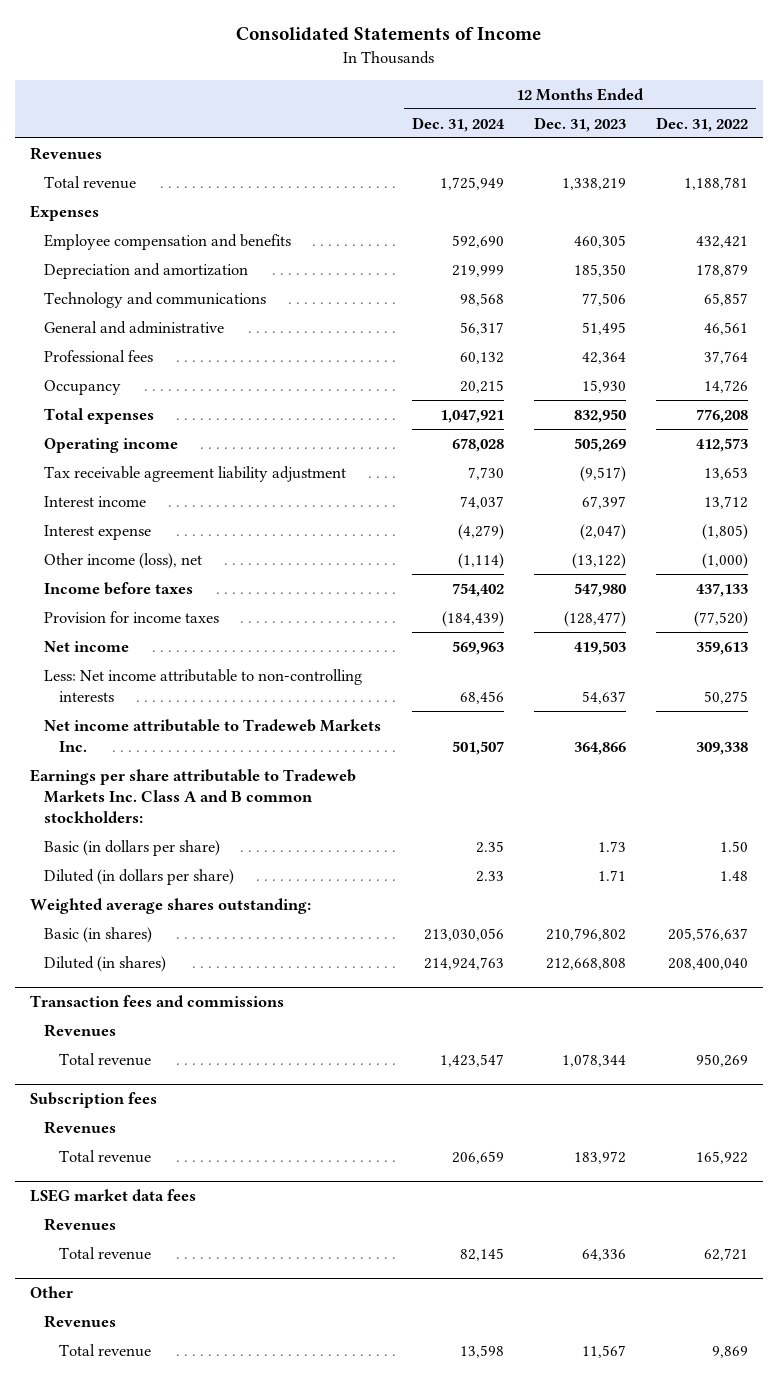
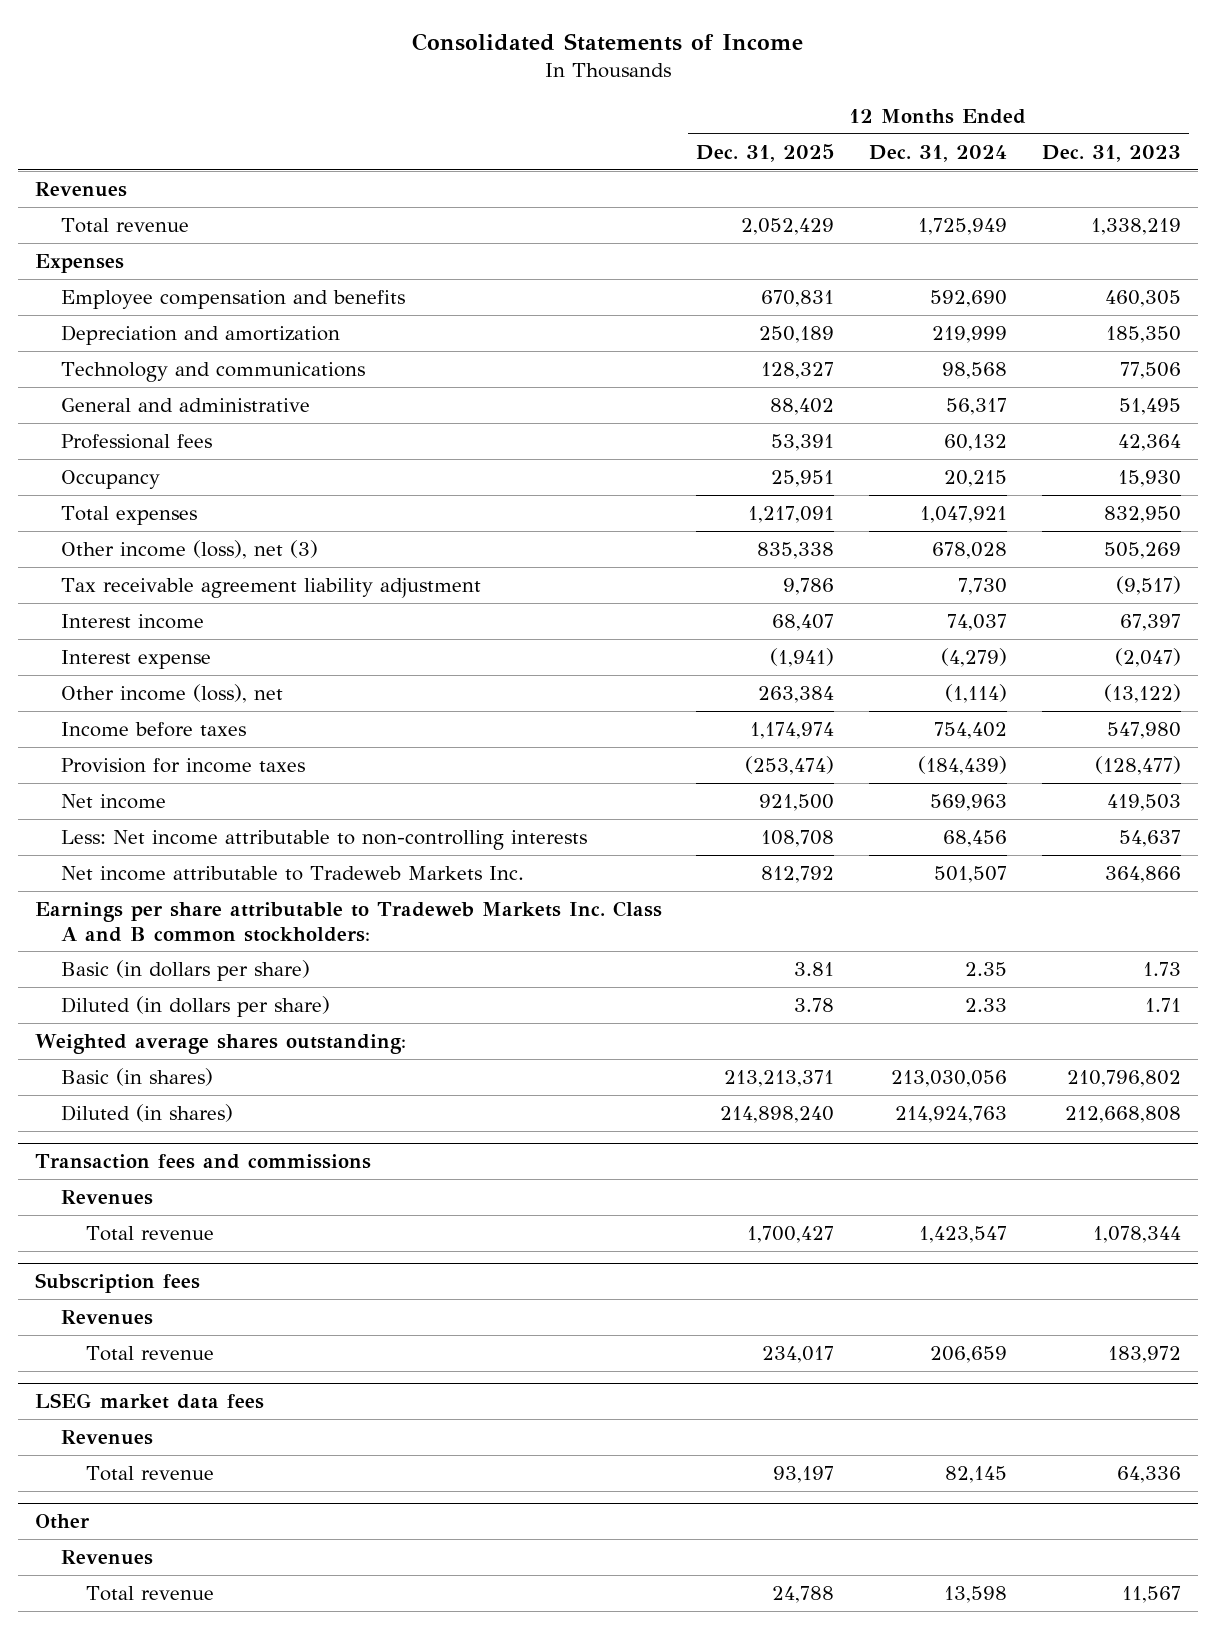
[655,116,748,132] Dec. 31, 2022 -> none
none -> [696,143,835,162] Dec. 31, 2025
[44,437,179,453] Operating income -> [60,540,318,560] Other income (loss), net (3)

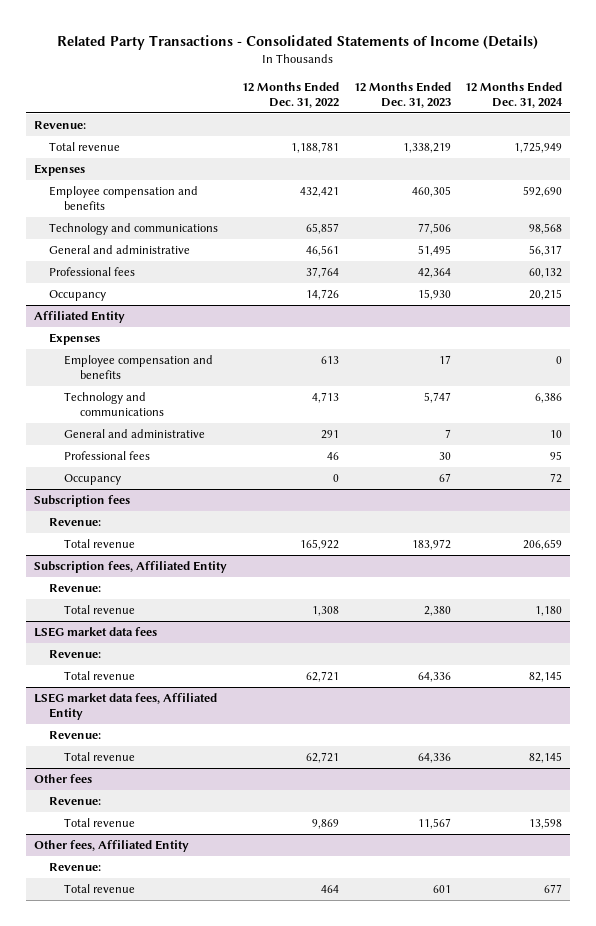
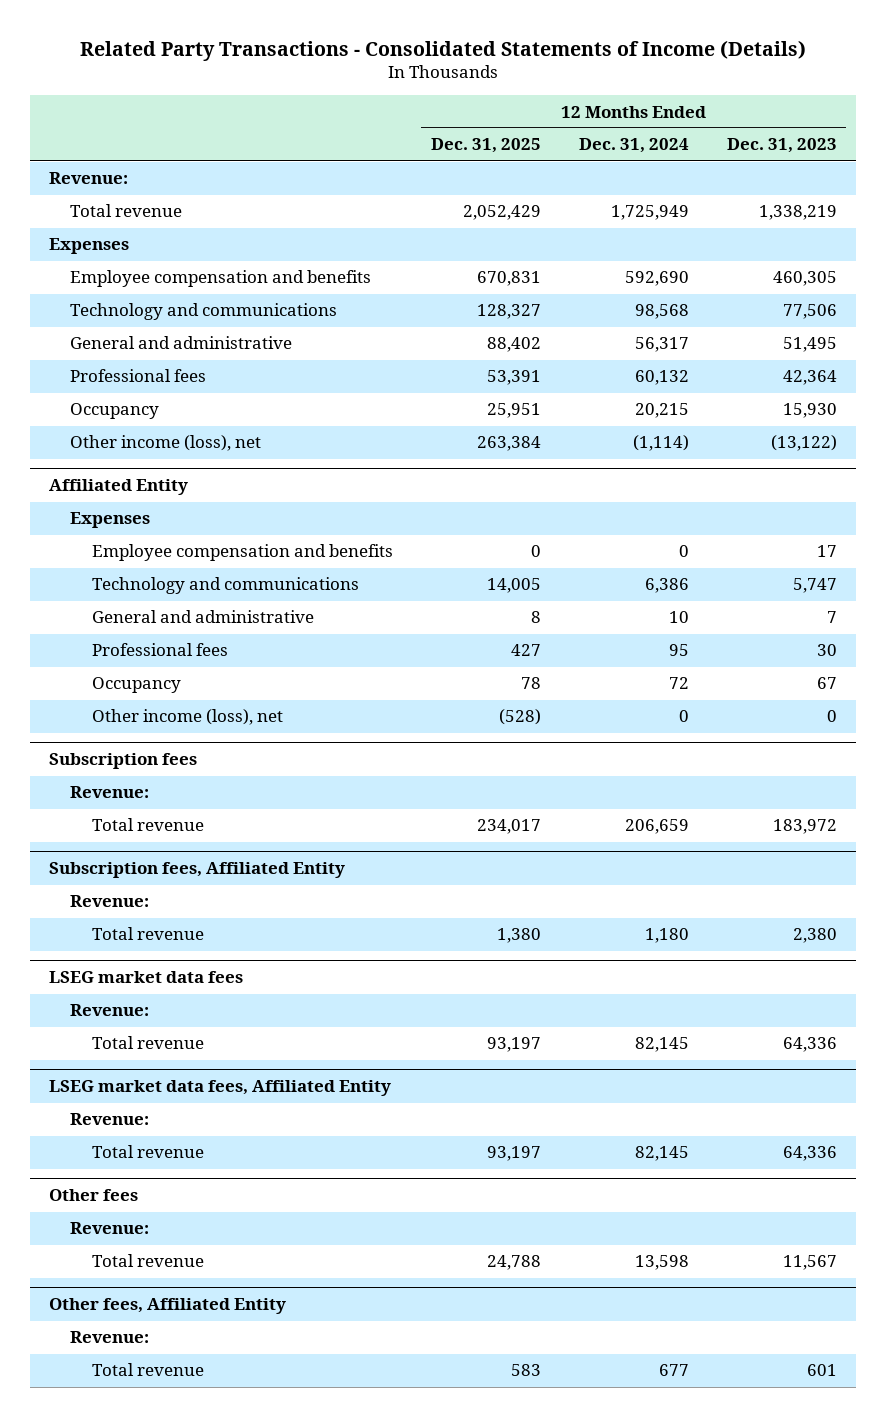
[241,81,339,108] 12 Months Ended Dec. 31, 2022 -> none
none -> [430,138,541,154] Dec. 31, 2025
none -> [70,435,262,452] Other income (loss), net
none -> [91,709,283,726] Other income (loss), net

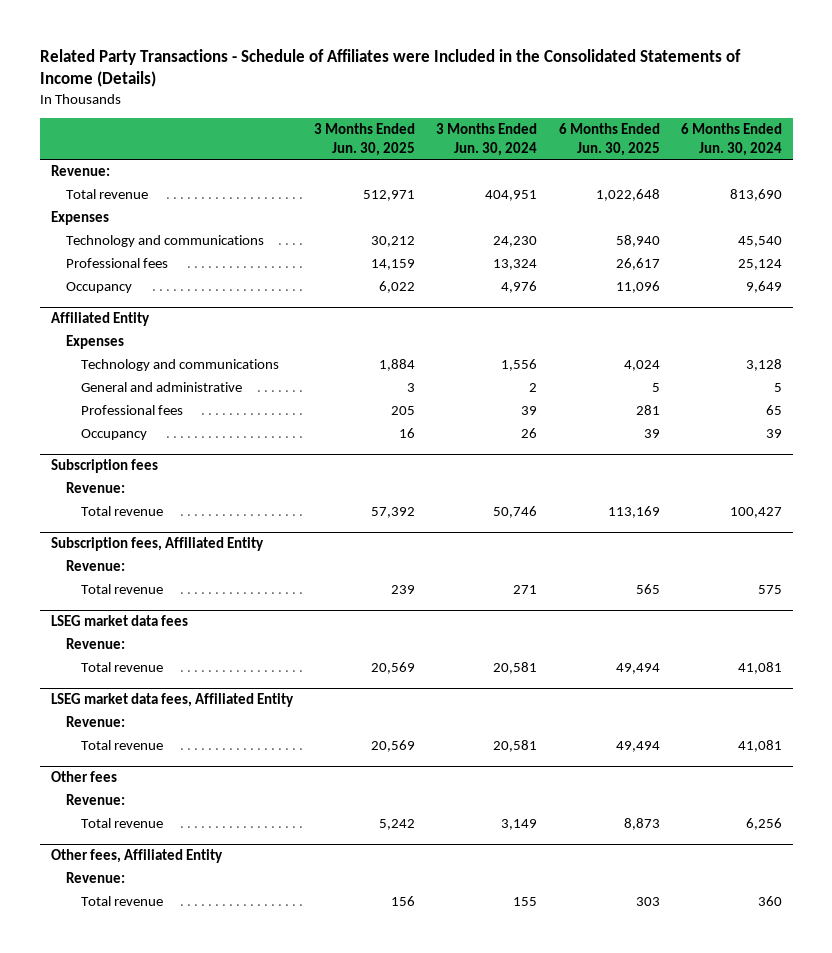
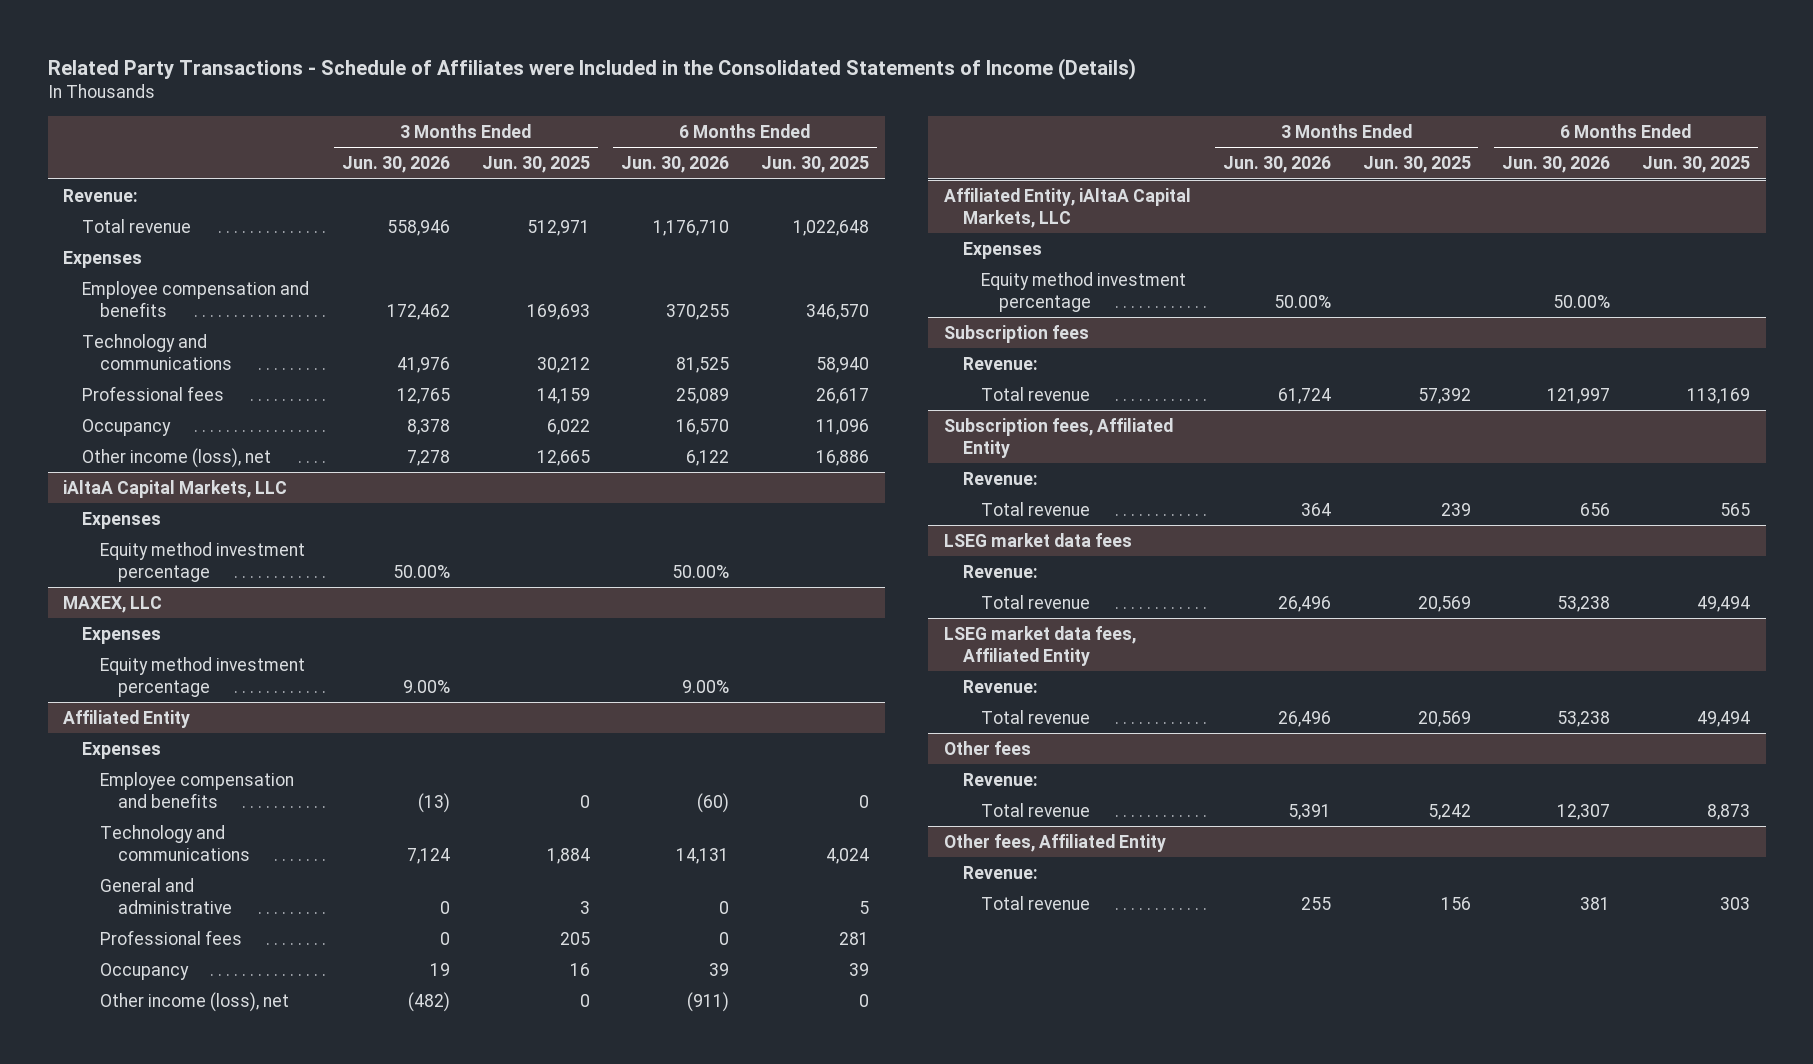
[436,123,538,156] 3 Months Ended Jun. 30, 2024 -> none
[680,123,782,156] 6 Months Ended Jun. 30, 2024 -> none
none -> [342,156,451,174] Jun. 30, 2026
none -> [621,156,730,174] Jun. 30, 2026
none -> [81,280,309,317] Employee compensation and benefits
none -> [81,447,271,468] Other income (loss), net
none -> [63,479,288,498] iAltaA Capital Markets, LLC
none -> [81,511,161,529] Expenses
none -> [99,541,305,582] Equity method investment percentage
none -> [63,595,163,613] MAXEX, LLC
none -> [81,626,161,644] Expenses
none -> [99,656,305,697] Equity method investment percentage
none -> [99,771,294,808] Employee compensation and benefits
none -> [99,991,289,1012] Other income (loss), net
none -> [944,187,1192,228] Affiliated Entity, iAltaA Capital Markets, LLC
none -> [962,241,1042,259] Expenses
none -> [980,271,1186,312] Equity method investment percentage

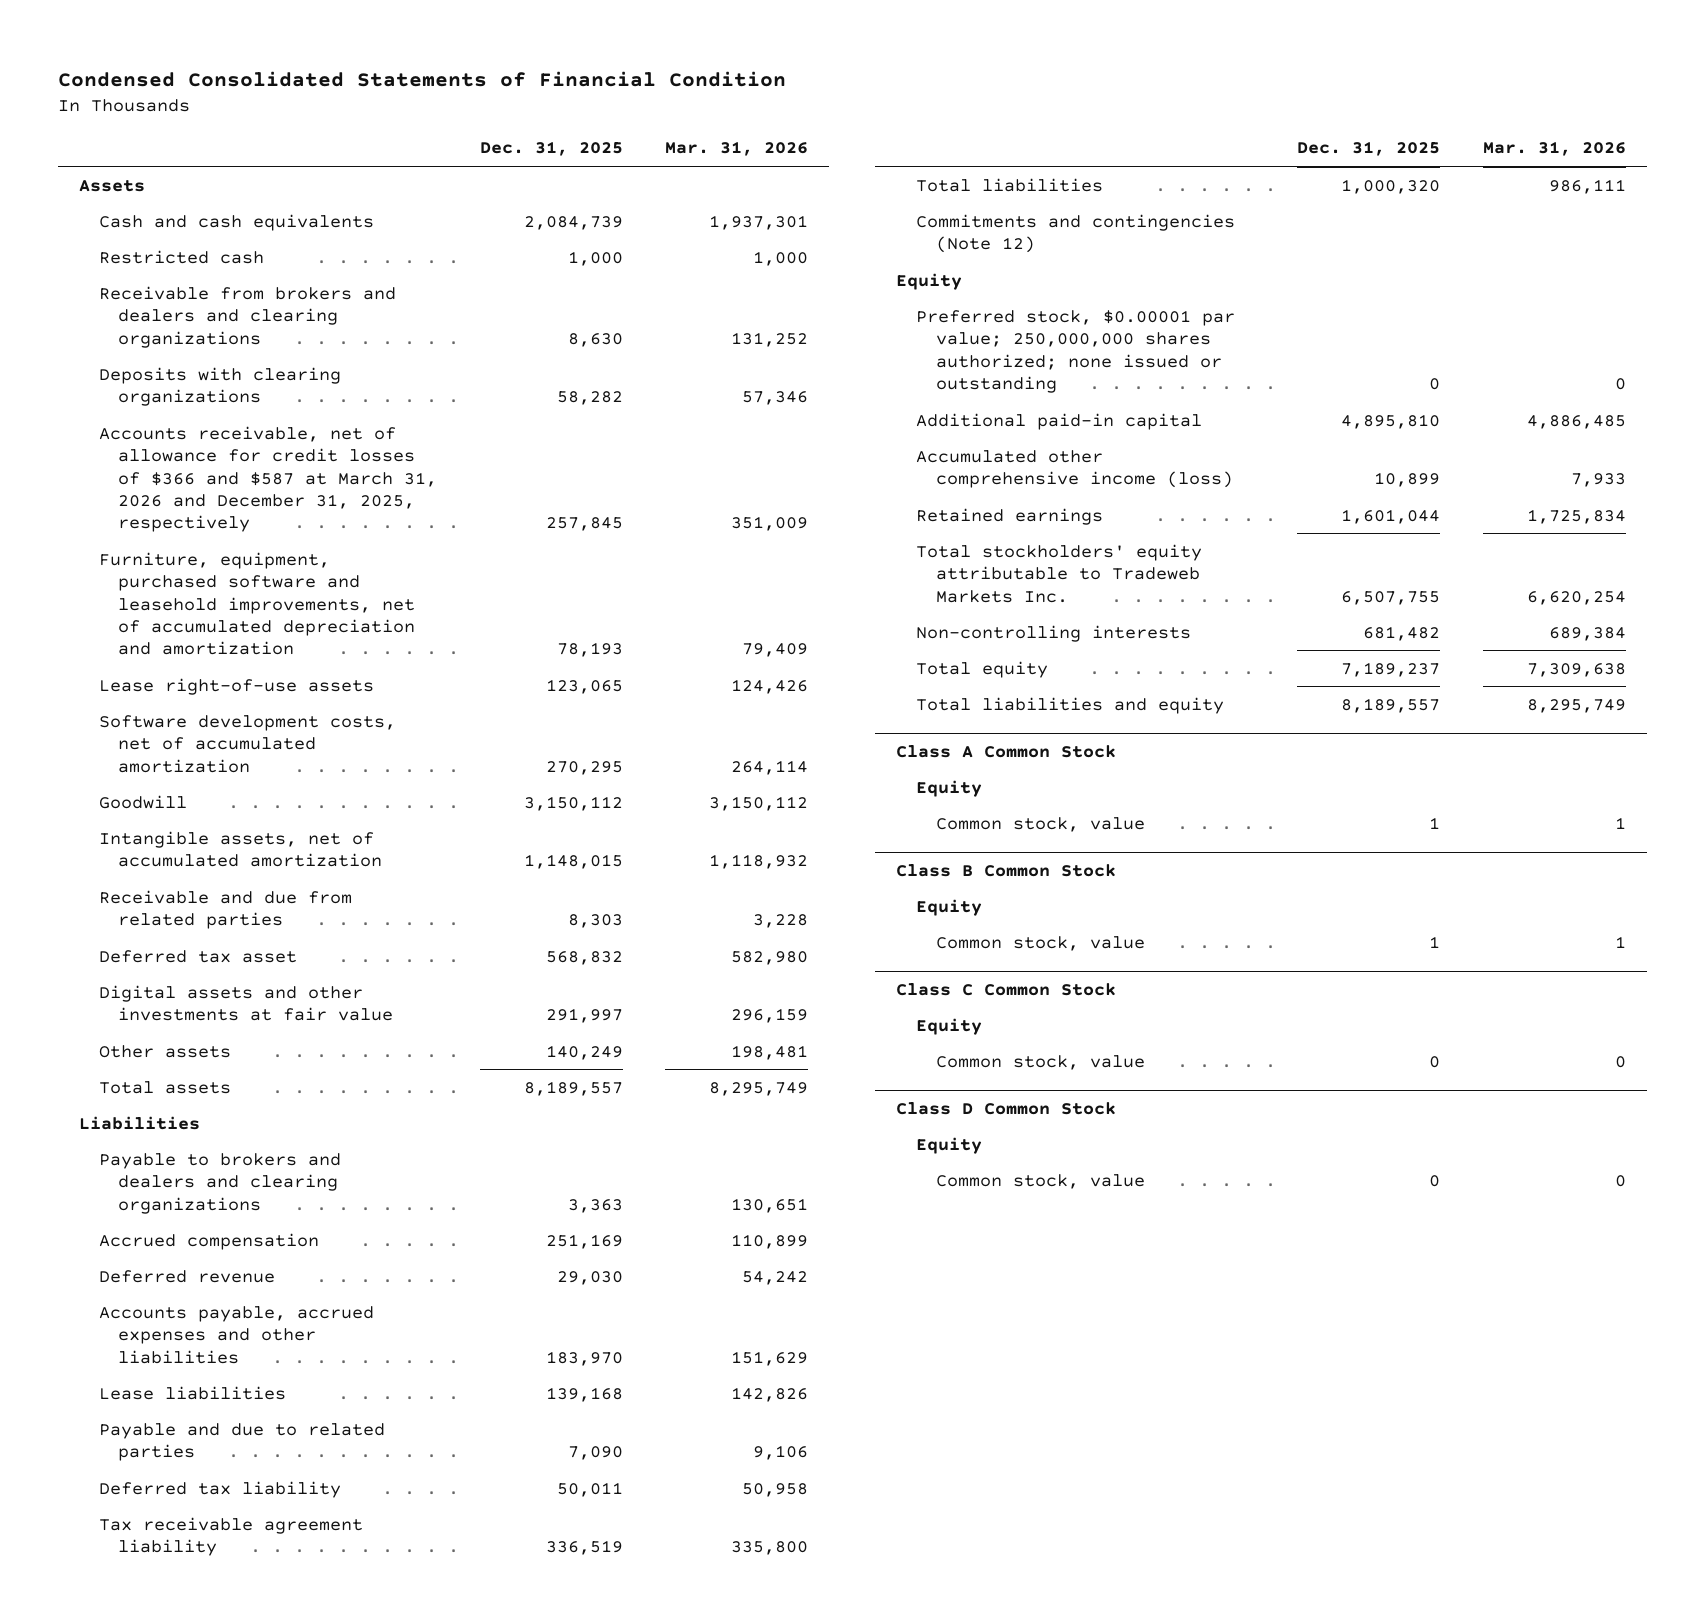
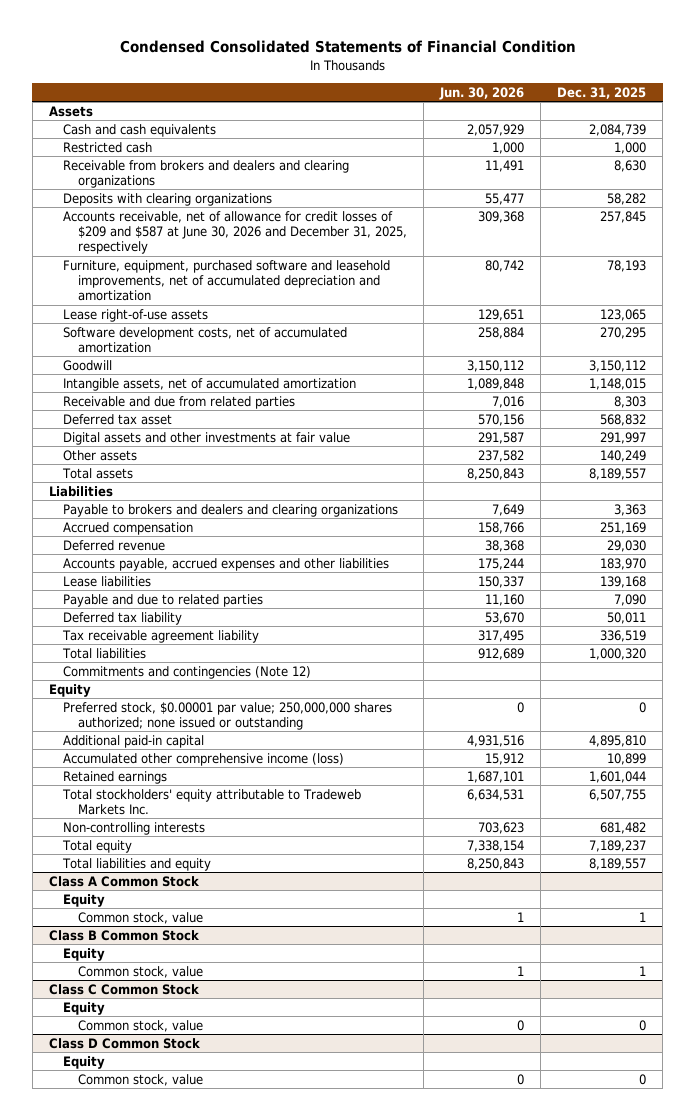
[664,141,808,157] Mar. 31, 2026 -> none
none -> [439,86,525,100] Jun. 30, 2026
[98,425,438,533] Accounts receivable, net of allowance for credit losses of $366 and $587 at March 31, 2026 and December 31, 2025, respectively -> [63,210,407,255] Accounts receivable, net of allowance for credit losses of $209 and $587 at June 30, 2026 and December 31, 2025, respectively

